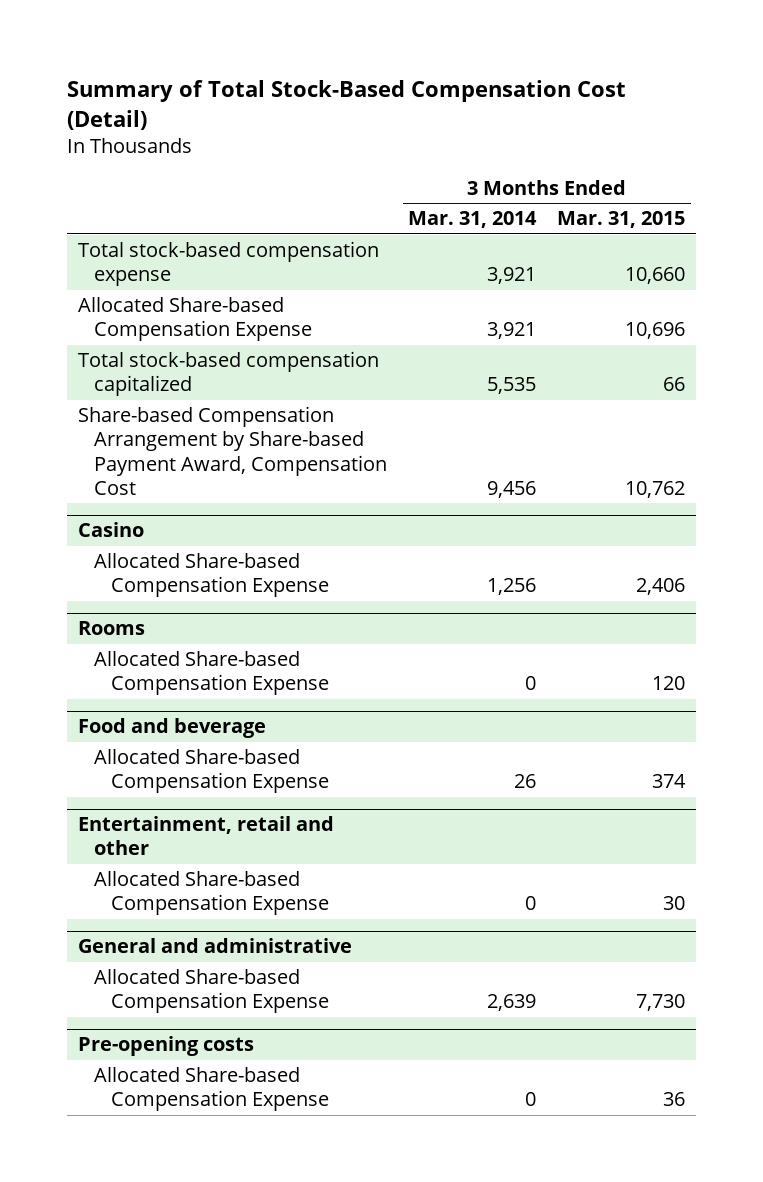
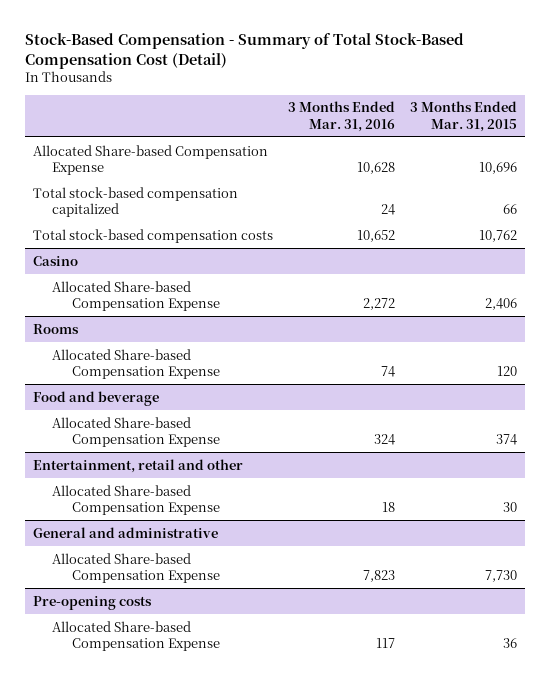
[67,80,627,131] Summary of Total Stock-Based Compensation Cost (Detail) -> [25,32,465,69] Stock-Based Compensation - Summary of Total Stock-Based Compensation Cost (Detail)
[408,211,538,229] Mar. 31, 2014 -> none
none -> [288,101,396,132] 3 Months Ended Mar. 31, 2016
[77,241,379,287] Total stock-based compensation expense -> none
[77,406,388,495] Share-based Compensation Arrangement by Share-based Payment Award, Compensation Cost -> [32,228,273,243] Total stock-based compensation costs

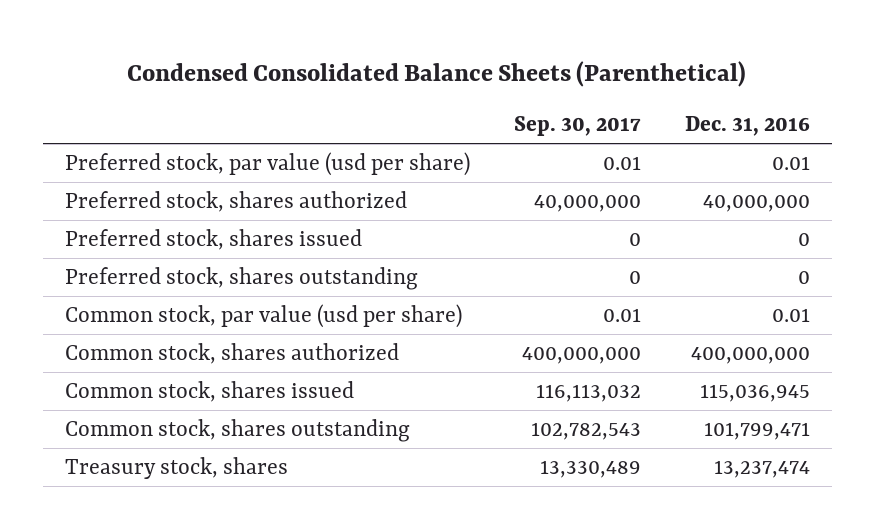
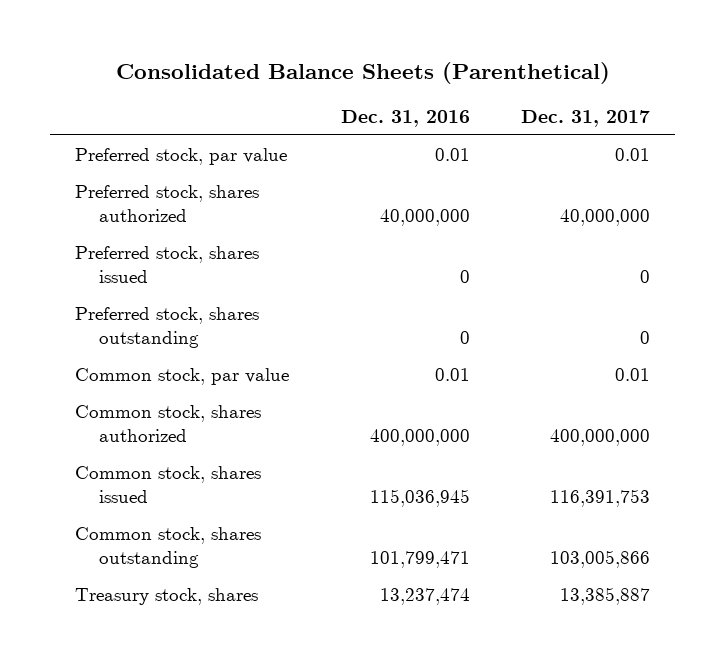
[127,60,747,87] Condensed Consolidated Balance Sheets (Parenthetical) -> [115,61,610,84] Consolidated Balance Sheets (Parenthetical)
[513,116,641,137] Sep. 30, 2017 -> none
none -> [520,109,650,127] Dec. 31, 2017
[64,152,470,177] Preferred stock, par value (usd per share) -> [75,147,288,165] Preferred stock, par value
[64,304,462,329] Common stock, par value (usd per share) -> [75,367,290,385] Common stock, par value

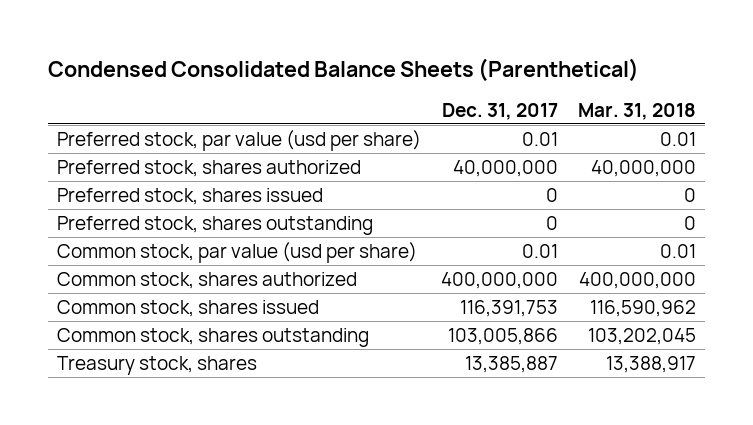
[115,61,610,84] Consolidated Balance Sheets (Parenthetical) -> [47,57,639,82] Condensed Consolidated Balance Sheets (Parenthetical)
[340,109,470,127] Dec. 31, 2016 -> none
none -> [577,102,696,120] Mar. 31, 2018
[75,147,288,165] Preferred stock, par value -> [57,129,422,151] Preferred stock, par value (usd per share)
[75,367,290,385] Common stock, par value -> [57,241,418,263] Common stock, par value (usd per share)

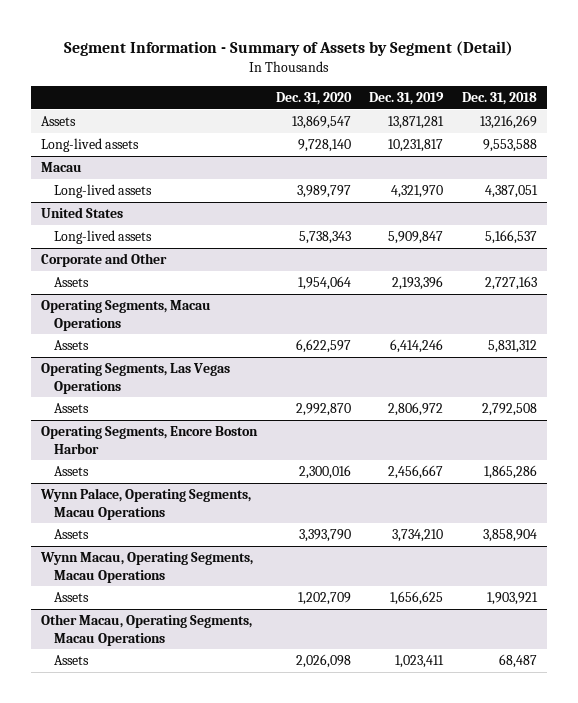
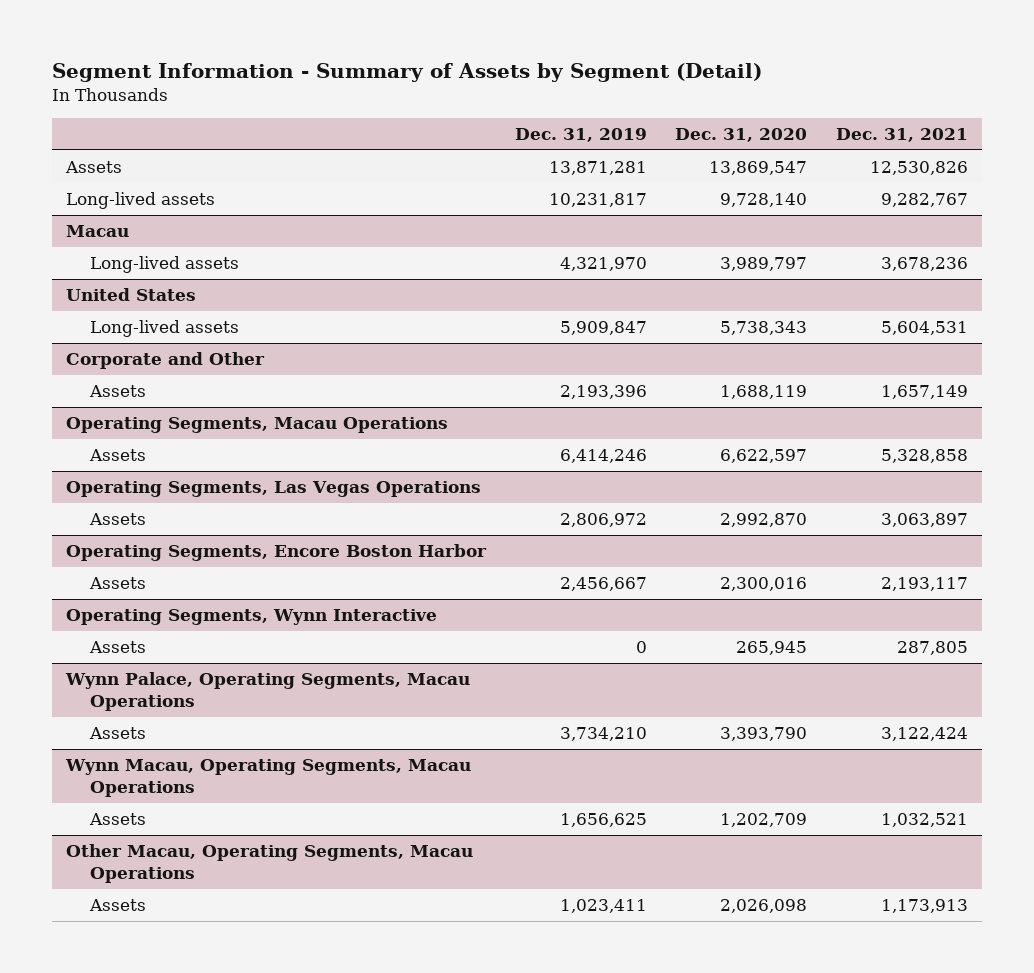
[462,92,538,106] Dec. 31, 2018 -> none
none -> [835,127,968,142] Dec. 31, 2021
[297,276,351,291] 1,954,064 -> [720,385,808,400] 1,688,119
none -> [66,609,438,626] Operating Segments, Wynn Interactive
none -> [88,641,146,654] Assets

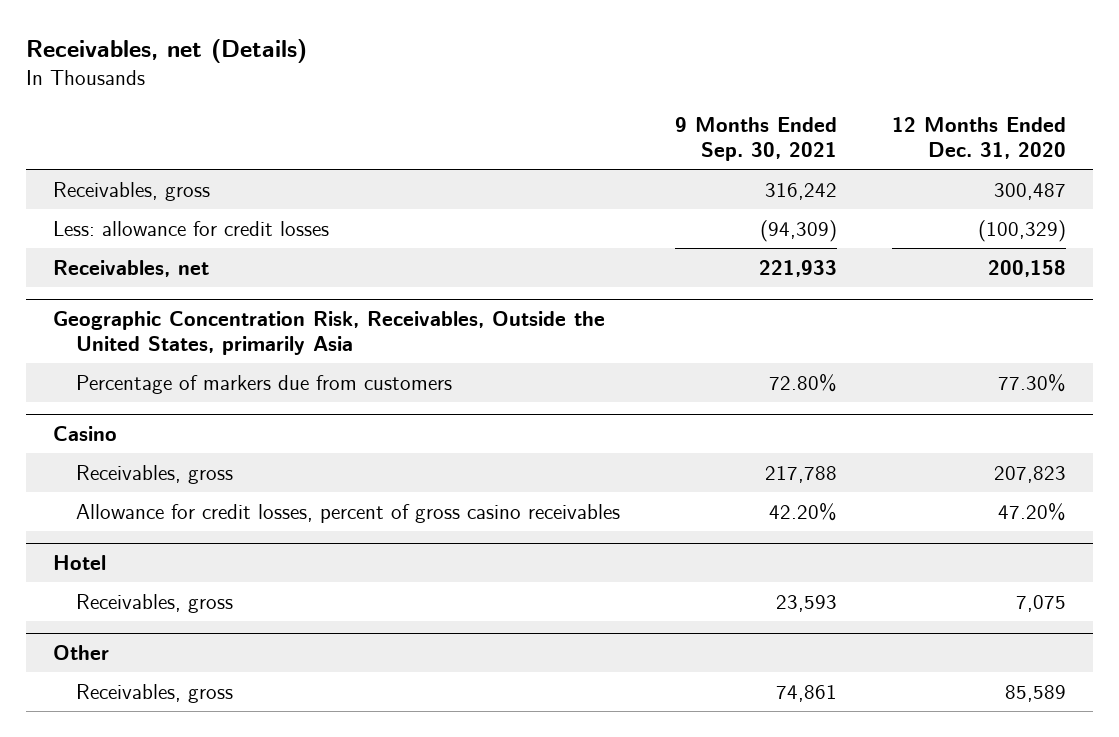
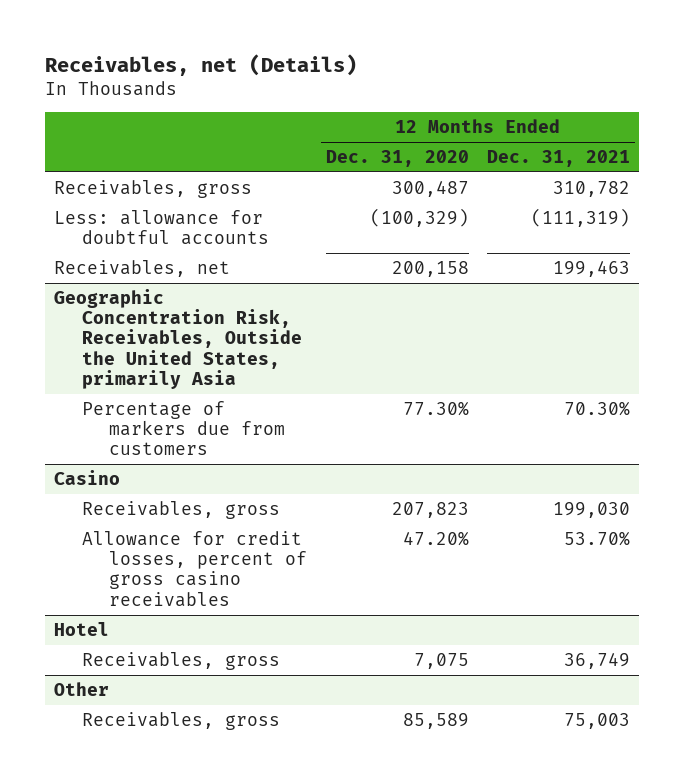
[674,117,837,161] 9 Months Ended Sep. 30, 2021 -> none
none -> [487,149,631,167] Dec. 31, 2021
[52,220,329,236] Less: allowance for credit losses -> [54,209,269,246] Less: allowance for doubtful accounts

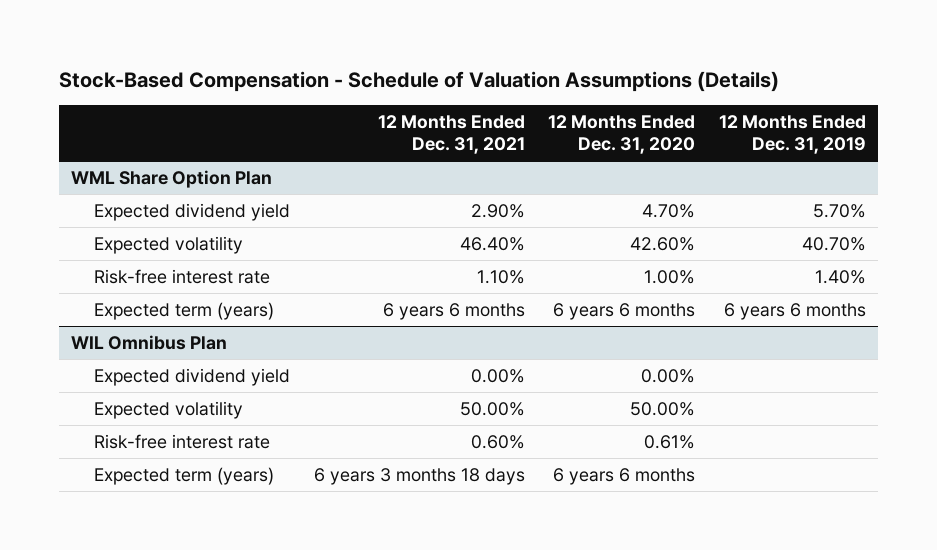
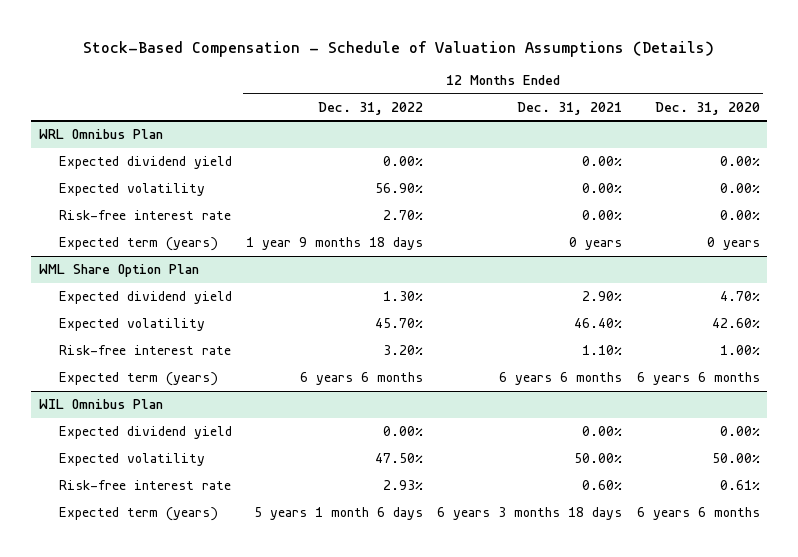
[719,114,867,154] 12 Months Ended Dec. 31, 2019 -> none
none -> [318,101,424,115] Dec. 31, 2022
none -> [38,129,163,140] WRL Omnibus Plan
none -> [58,156,232,170] Expected dividend yield
none -> [58,183,205,197] Expected volatility
none -> [58,210,231,221] Risk-free interest rate
none -> [58,237,218,252] Expected term (years)

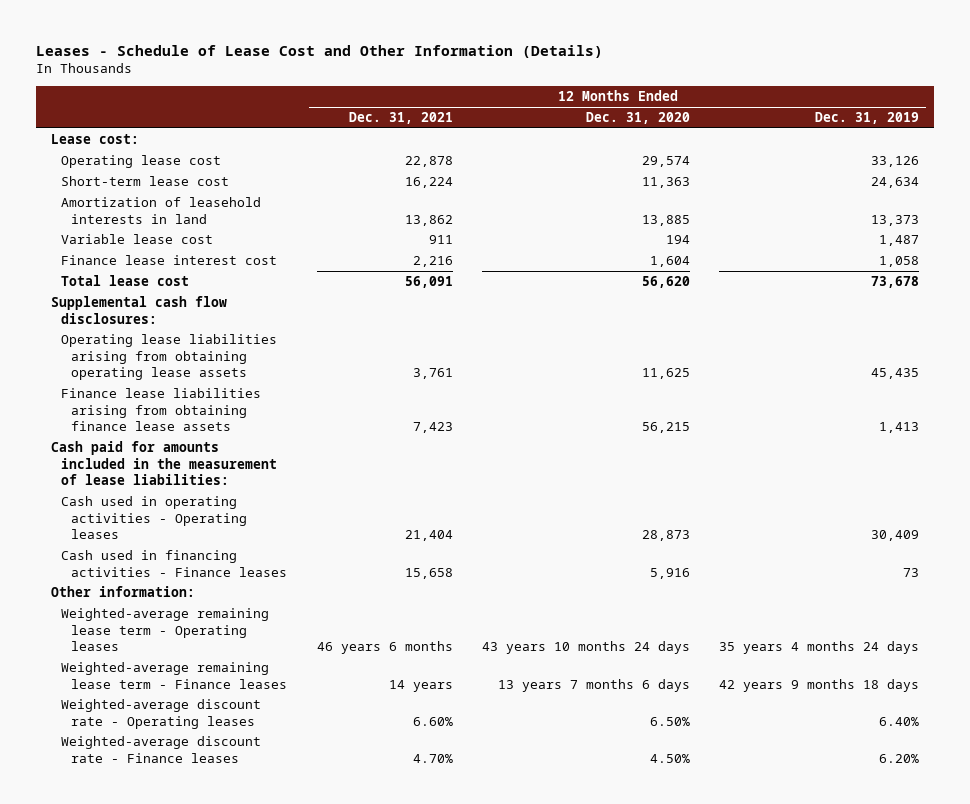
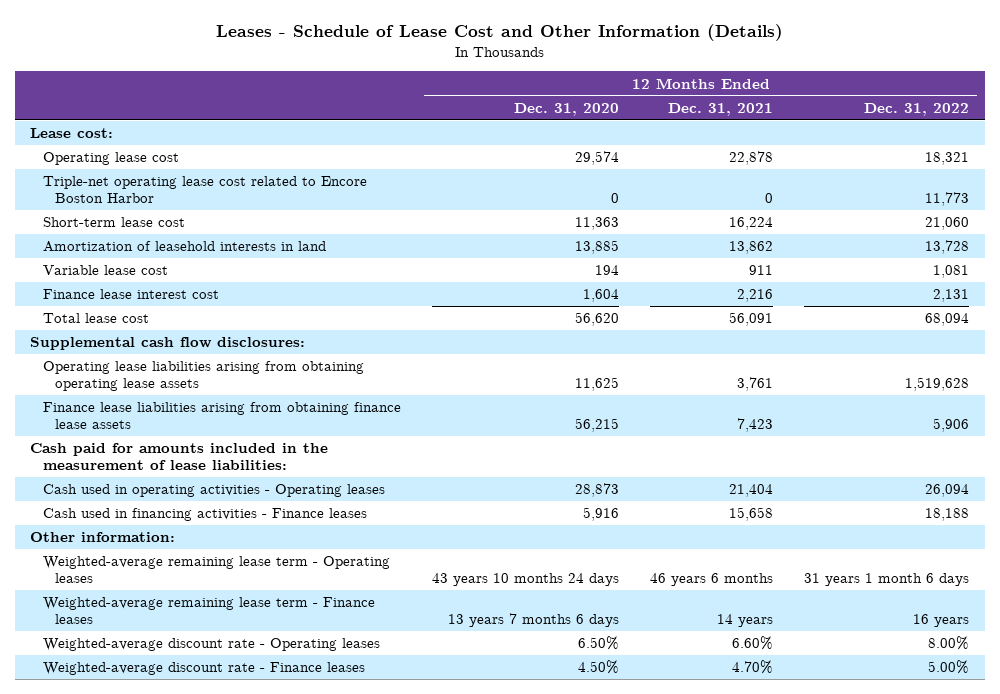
[814,112,919,125] Dec. 31, 2019 -> none
none -> [864,102,970,116] Dec. 31, 2022
none -> [42,176,367,203] Triple-net operating lease cost related to Encore Boston Harbor

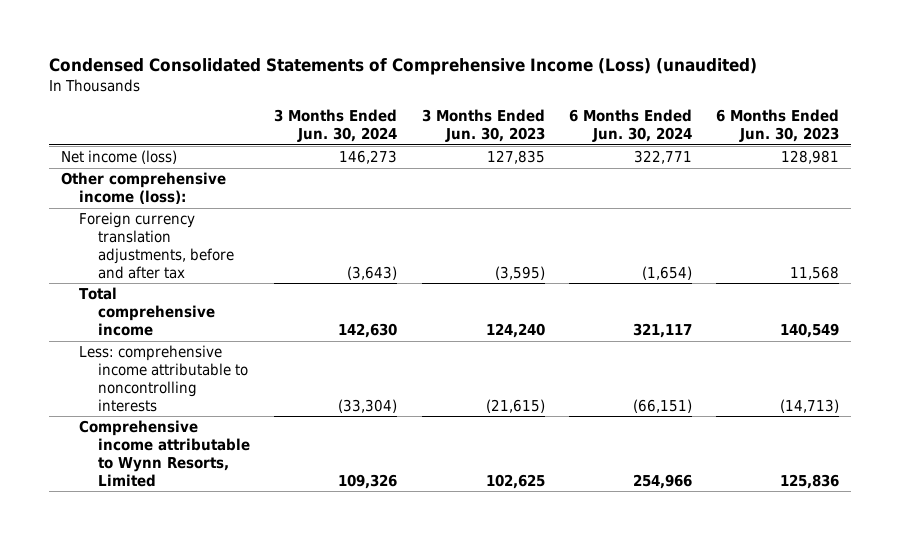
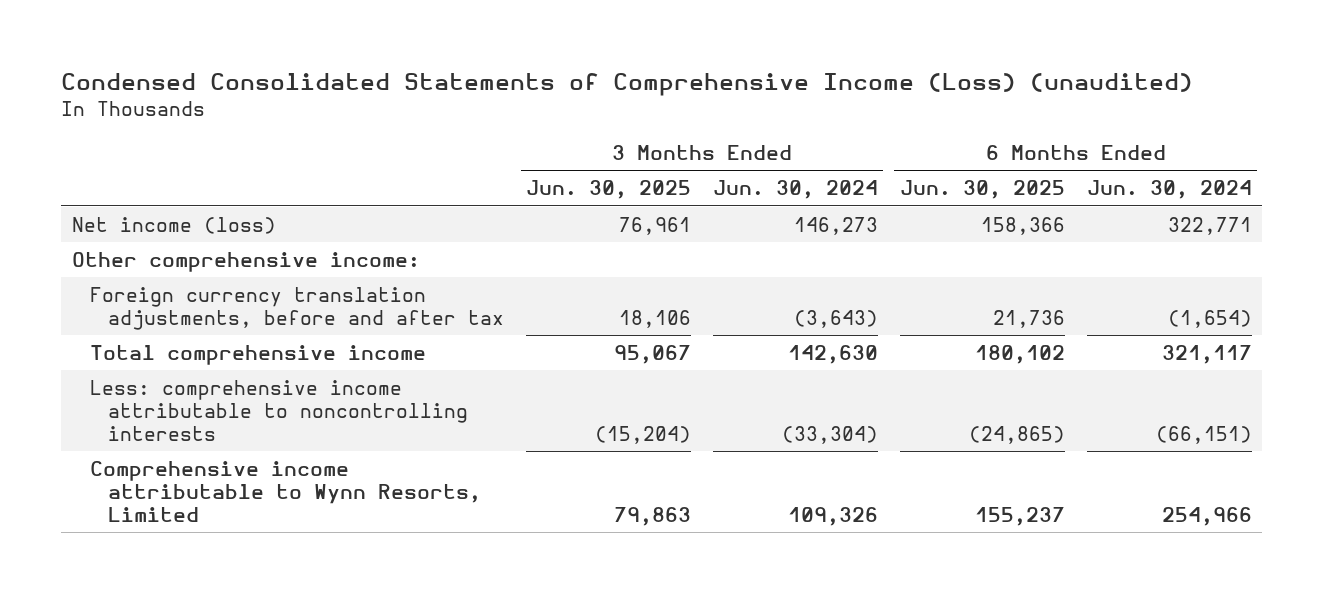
[421,109,545,143] 3 Months Ended Jun. 30, 2023 -> none
[715,109,839,143] 6 Months Ended Jun. 30, 2023 -> none
none -> [526,180,692,200] Jun. 30, 2025
none -> [899,180,1065,200] Jun. 30, 2025
[60,172,226,205] Other comprehensive income (loss): -> [71,251,420,272] Other comprehensive income:

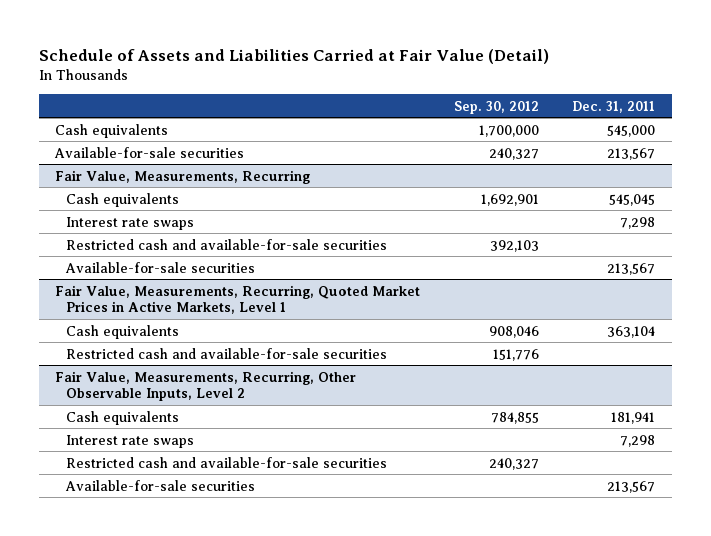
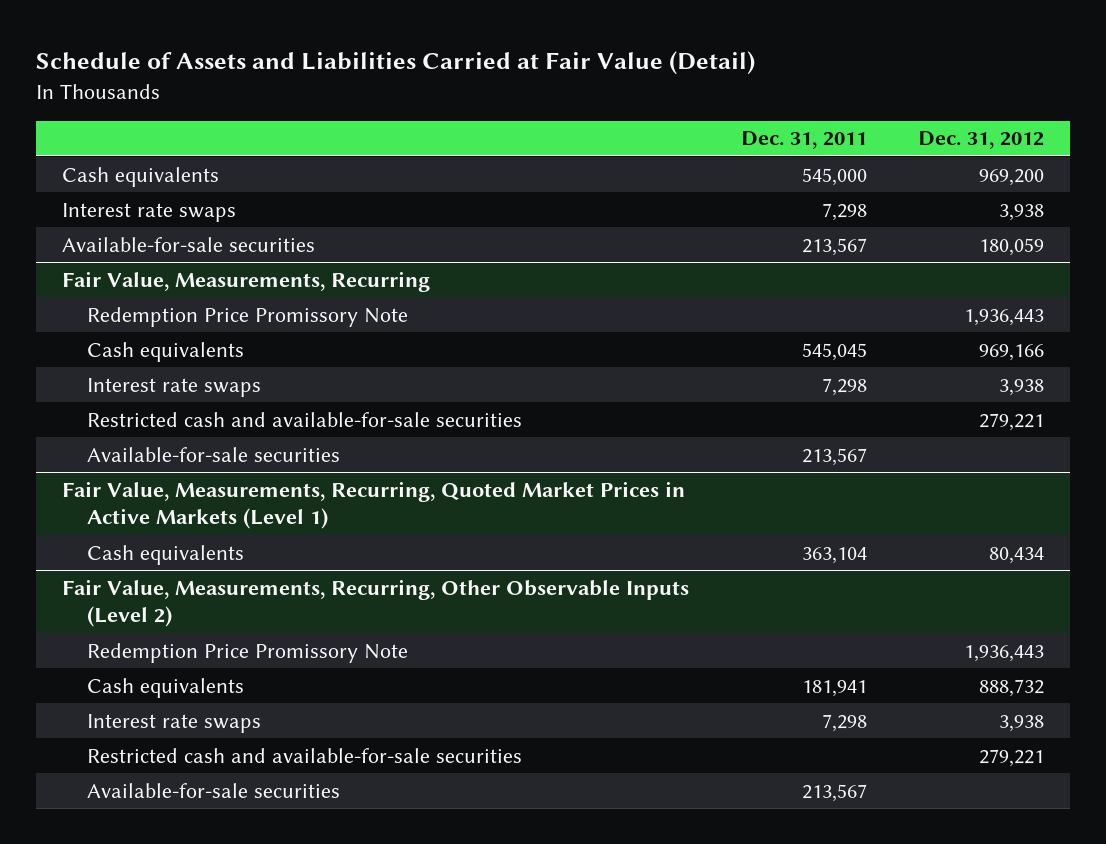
[453,100,539,114] Sep. 30, 2012 -> none
none -> [918,131,1045,150] Dec. 31, 2012
none -> [61,202,236,222] Interest rate swaps
none -> [86,306,408,327] Redemption Price Promissory Note
[55,284,421,315] Fair Value, Measurements, Recurring, Quoted Market Prices in Active Markets, Level 1 -> [61,480,685,530] Fair Value, Measurements, Recurring, Quoted Market Prices in Active Markets (Level 1)
[66,347,388,359] Restricted cash and available-for-sale securities -> none
[55,370,357,402] Fair Value, Measurements, Recurring, Other Observable Inputs, Level 2 -> [61,578,689,628] Fair Value, Measurements, Recurring, Other Observable Inputs (Level 2)
none -> [86,642,408,663] Redemption Price Promissory Note

